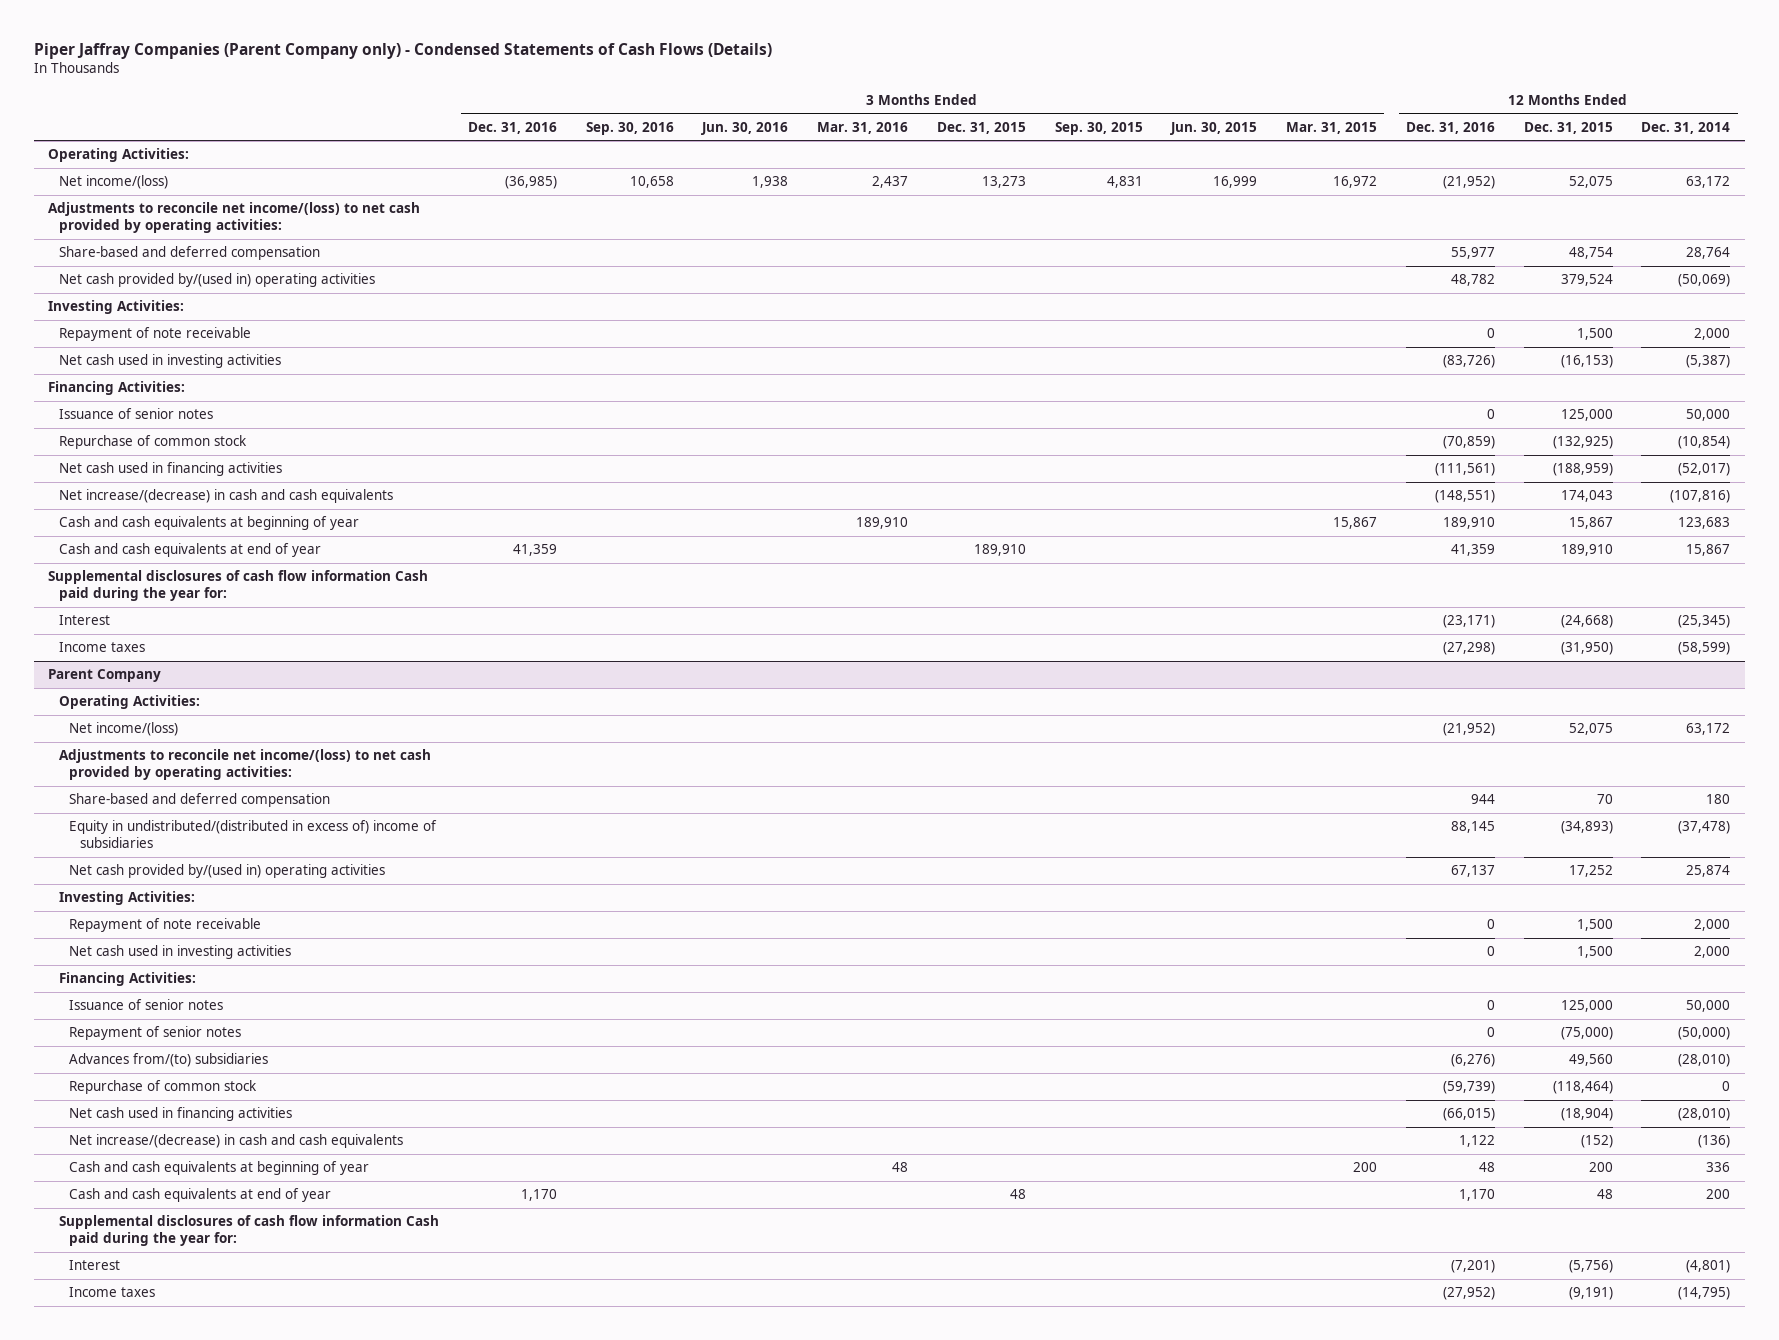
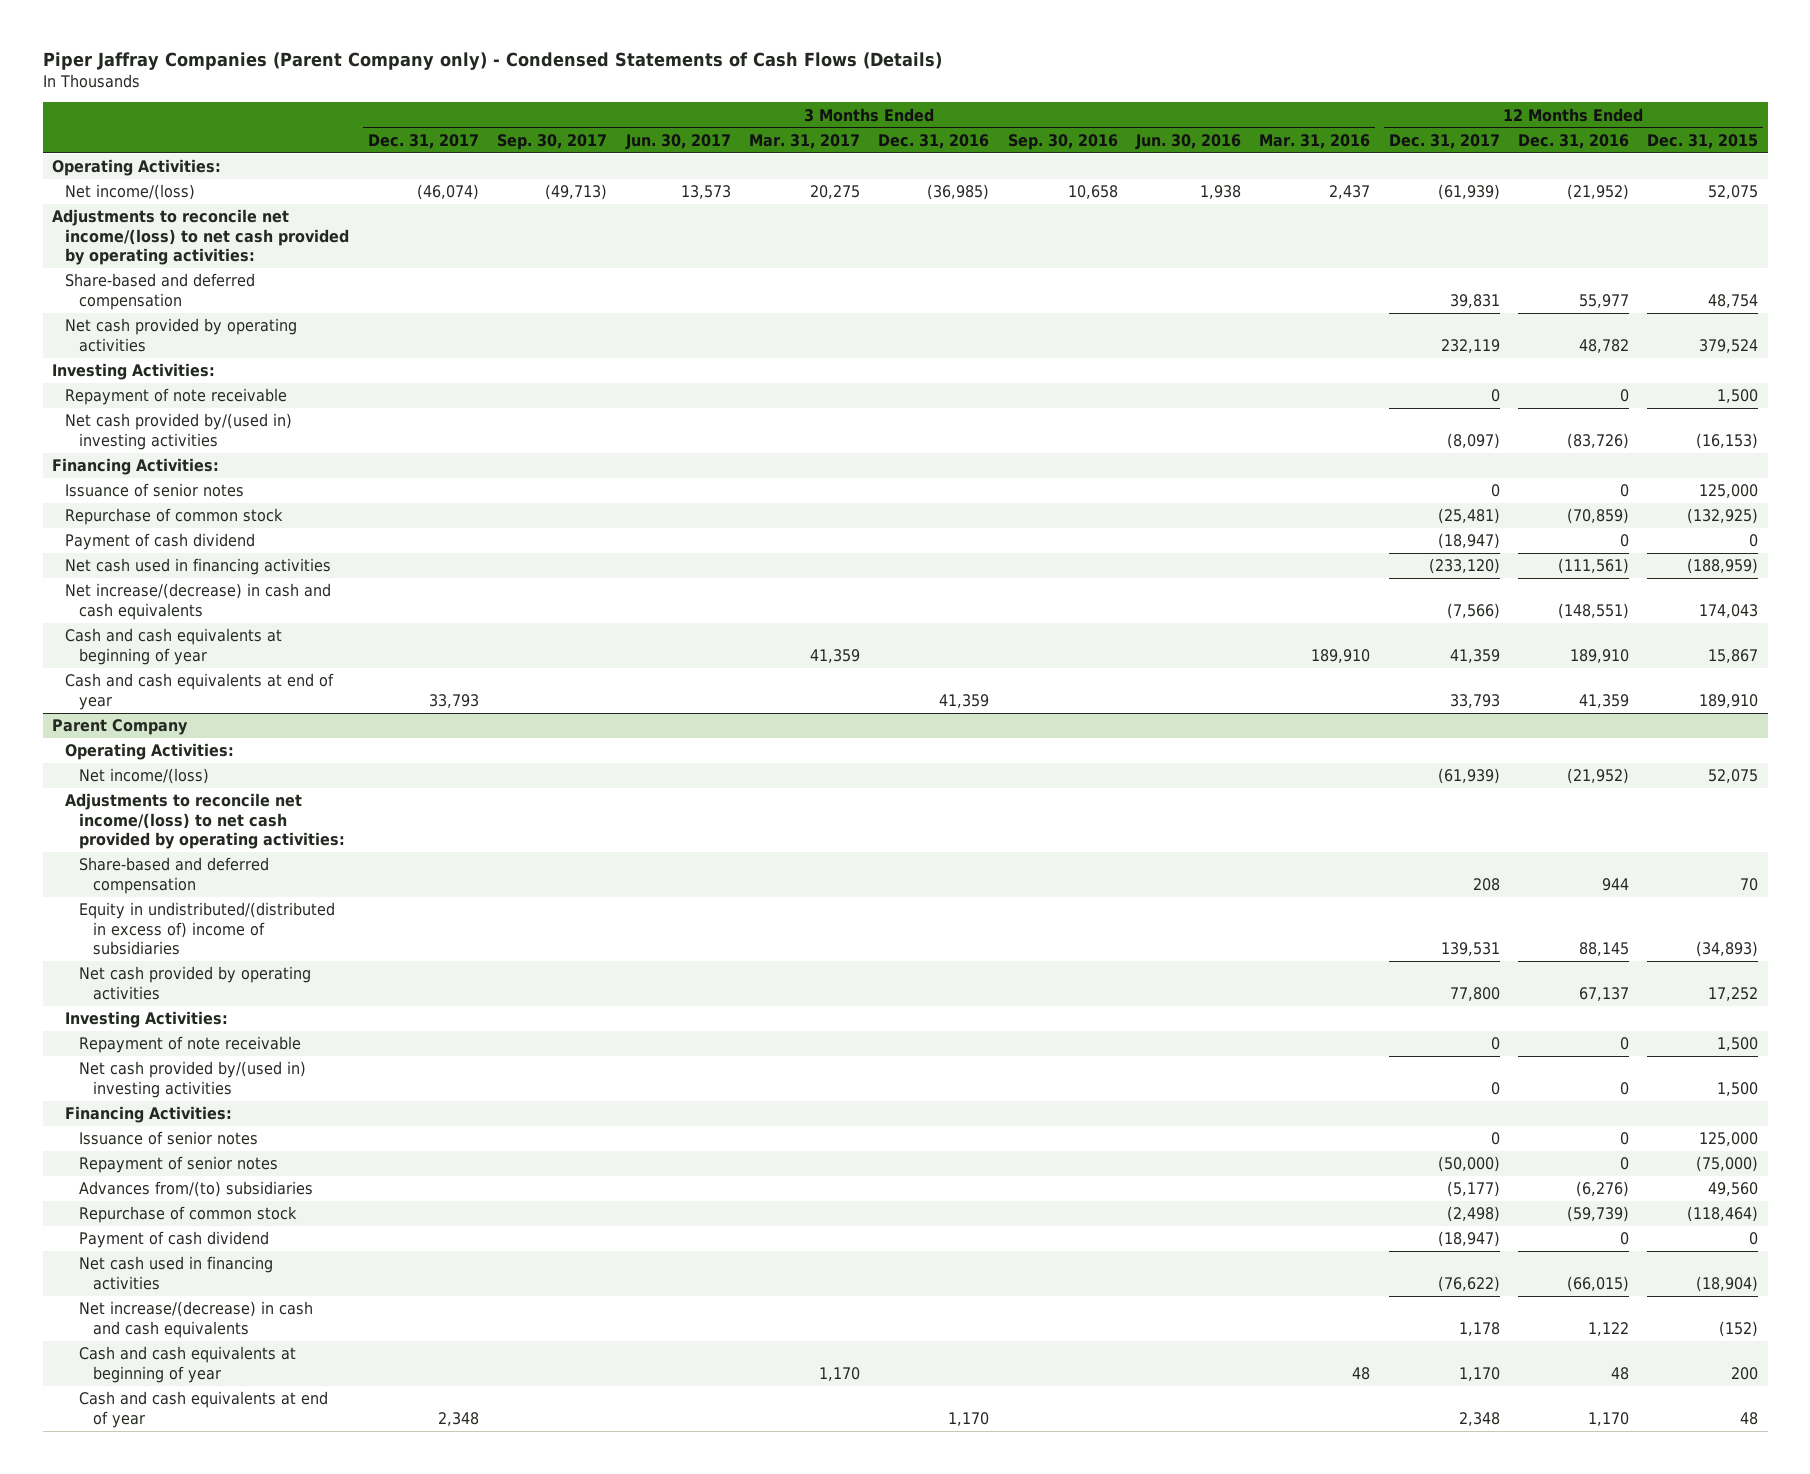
[936,121,1026,134] Dec. 31, 2015 -> none
[1054,121,1143,135] Sep. 30, 2015 -> none
[1170,121,1258,135] Jun. 30, 2015 -> none
[1286,121,1378,134] Mar. 31, 2015 -> none
[1641,121,1731,134] Dec. 31, 2014 -> none
none -> [367,133,479,149] Dec. 31, 2017
none -> [497,133,608,150] Sep. 30, 2017
none -> [624,133,731,150] Jun. 30, 2017
none -> [748,133,860,149] Mar. 31, 2017
none -> [1388,133,1500,149] Dec. 31, 2017
[58,273,375,288] Net cash provided by/(used in) operating activities -> [65,318,298,352] Net cash provided by operating activities
[58,354,281,369] Net cash used in investing activities -> [65,413,293,450] Net cash provided by/(used in) investing activities
none -> [65,533,256,551] Payment of cash dividend
[48,570,429,602] Supplemental disclosures of cash flow information Cash paid during the year for: -> none
[58,615,110,626] Interest -> none
[58,642,145,653] Income taxes -> none
[69,864,386,879] Net cash provided by/(used in) operating activities -> [79,966,312,1000] Net cash provided by operating activities
[69,945,292,960] Net cash used in investing activities -> [79,1061,307,1098] Net cash provided by/(used in) investing activities
none -> [79,1231,270,1249] Payment of cash dividend
[58,1215,439,1247] Supplemental disclosures of cash flow information Cash paid during the year for: -> none
[69,1260,121,1271] Interest -> none
[69,1287,156,1298] Income taxes -> none

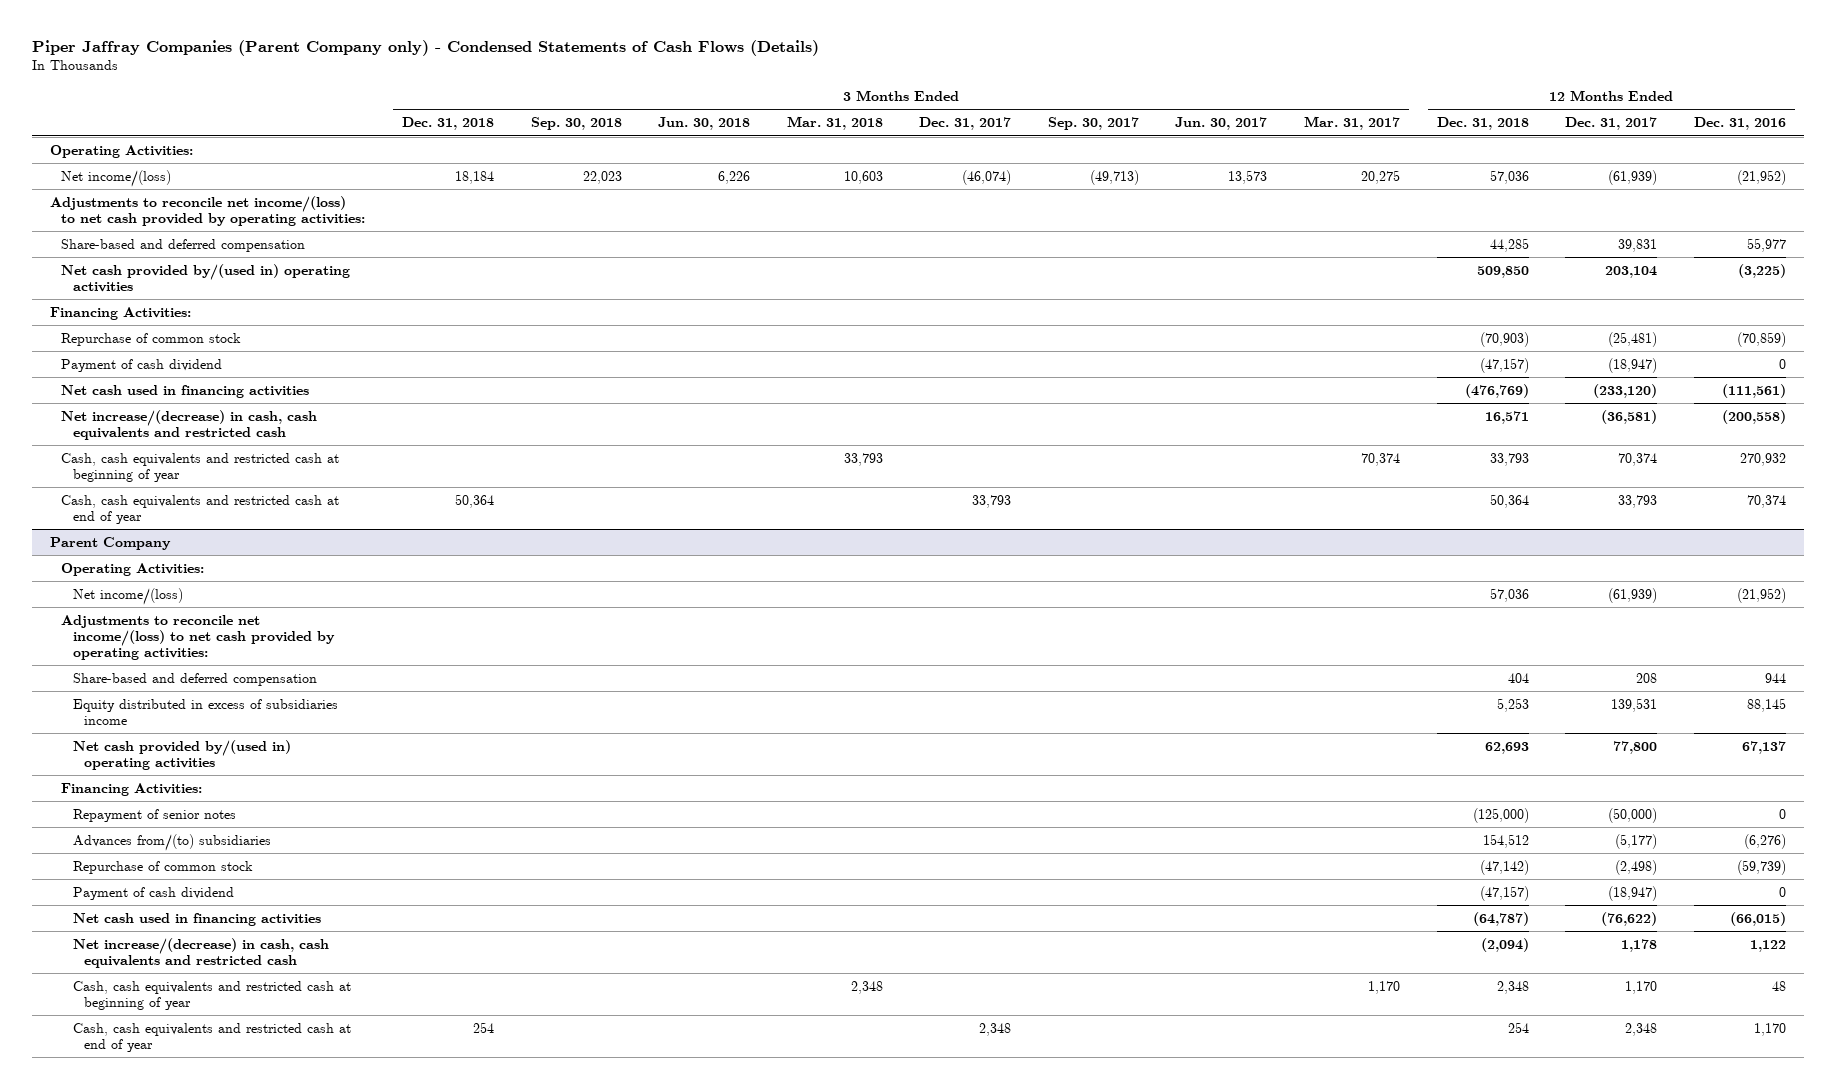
[878,133,990,149] Dec. 31, 2016 -> none
[1007,133,1118,150] Sep. 30, 2016 -> none
[1134,133,1241,150] Jun. 30, 2016 -> none
[1259,133,1371,149] Mar. 31, 2016 -> none
[1647,133,1759,149] Dec. 31, 2015 -> none
none -> [402,117,495,131] Dec. 31, 2018
none -> [530,117,622,131] Sep. 30, 2018
none -> [658,117,751,131] Jun. 30, 2018
none -> [786,116,883,131] Mar. 31, 2018
none -> [1436,117,1529,131] Dec. 31, 2018
[51,363,215,381] Investing Activities: -> none
[65,388,288,406] Repayment of note receivable -> none
[65,413,293,450] Net cash provided by/(used in) investing activities -> none
[65,318,298,352] Net cash provided by operating activities -> [61,263,351,292] Net cash provided by/(used in) operating activities
[1440,338,1500,353] 232,119 -> [1605,265,1658,278] 203,104
[1578,338,1629,353] 48,782 -> [1737,263,1786,278] (3,225)
[65,483,245,498] Issuance of senior notes -> none
[65,583,332,620] Net increase/(decrease) in cash and cash equivalents -> [61,409,318,440] Net increase/(decrease) in cash, cash equivalents and restricted cash
[1446,602,1500,619] (7,566) -> [1601,409,1658,424] (36,581)
[1557,602,1629,619] (148,551) -> [1721,409,1786,424] (200,558)
[65,628,283,665] Cash and cash equivalents at beginning of year -> [61,452,340,482] Cash, cash equivalents and restricted cash at beginning of year
[809,648,860,663] 41,359 -> [1361,452,1401,466] 70,374
[1449,648,1500,663] 41,359 -> [1618,452,1658,466] 70,374
[1569,648,1629,663] 189,910 -> [1739,452,1786,466] 270,932
[65,673,335,710] Cash and cash equivalents at end of year -> [61,494,340,524] Cash, cash equivalents and restricted cash at end of year
[1578,693,1629,708] 41,359 -> [1746,494,1786,508] 70,374
[65,1011,229,1029] Investing Activities: -> none
[79,1036,302,1054] Repayment of note receivable -> none
[79,1061,307,1098] Net cash provided by/(used in) investing activities -> none
[79,902,336,955] Equity in undistributed/(distributed in excess of) income of subsidiaries -> [72,698,338,725] Equity distributed in excess of subsidiaries income
[79,966,312,1000] Net cash provided by operating activities -> [72,739,291,770] Net cash provided by/(used in) operating activities
[79,1131,259,1146] Issuance of senior notes -> none
[79,1301,314,1338] Net increase/(decrease) in cash and cash equivalents -> [72,937,329,968] Net increase/(decrease) in cash, cash equivalents and restricted cash
[79,1346,297,1383] Cash and cash equivalents at beginning of year -> [72,980,351,1010] Cash, cash equivalents and restricted cash at beginning of year
[79,1391,329,1428] Cash and cash equivalents at end of year -> [72,1022,351,1052] Cash, cash equivalents and restricted cash at end of year

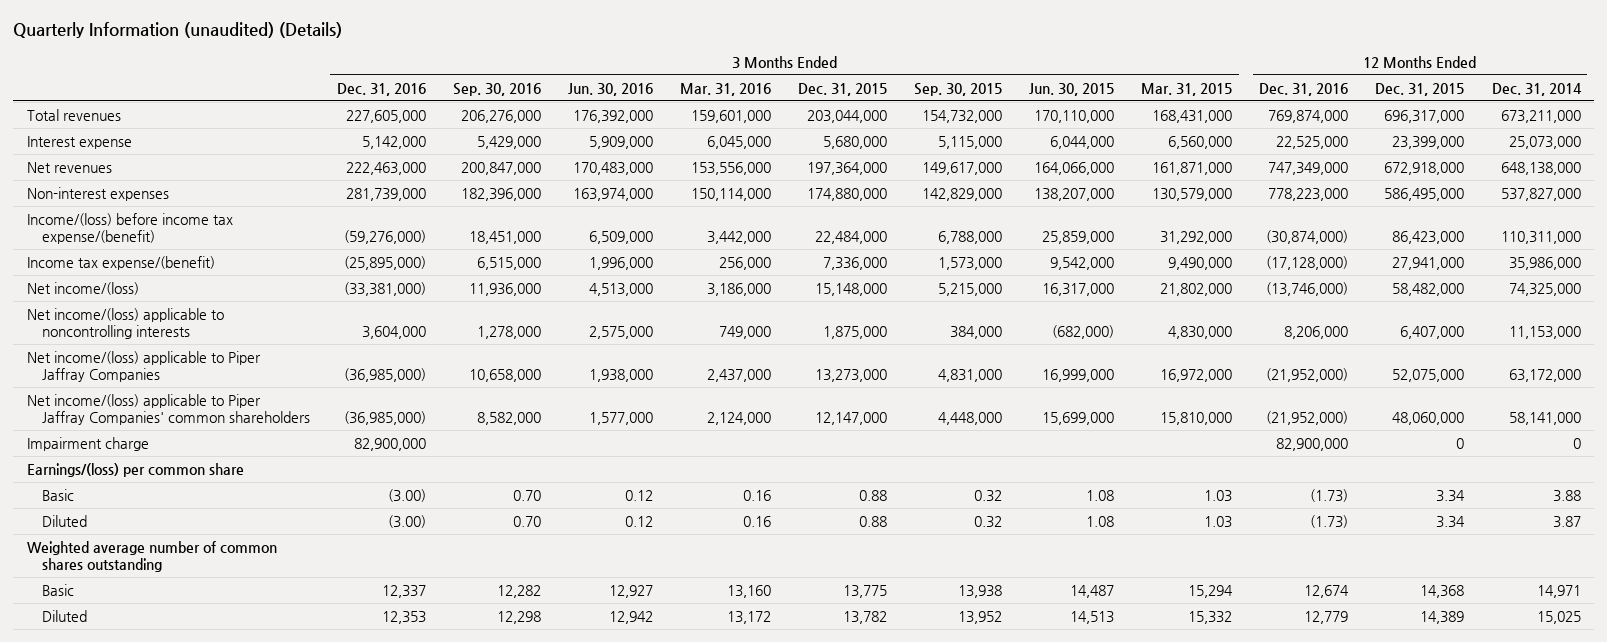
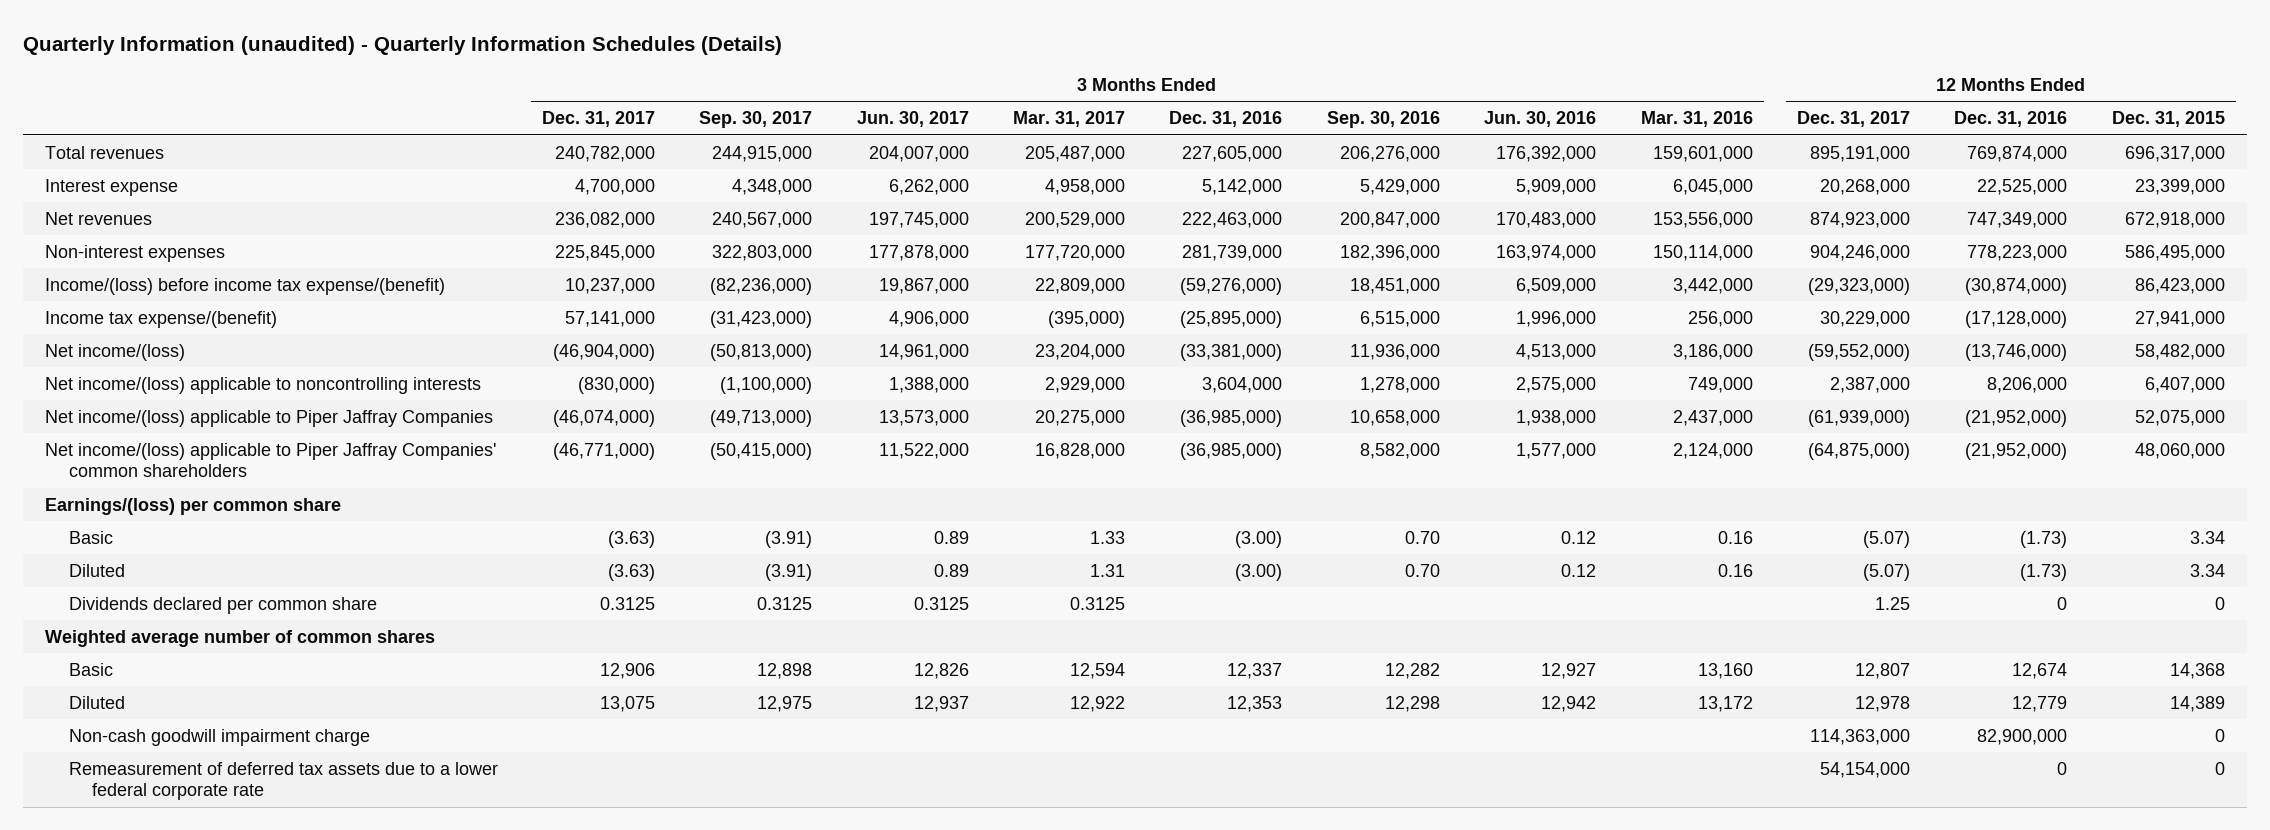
[13,22,343,39] Quarterly Information (unaudited) (Details) -> [23,35,783,55] Quarterly Information (unaudited) - Quarterly Information Schedules (Details)
[798,82,888,96] Dec. 31, 2015 -> none
[914,82,1003,96] Sep. 30, 2015 -> none
[1029,82,1115,96] Jun. 30, 2015 -> none
[1141,82,1233,96] Mar. 31, 2015 -> none
[1491,82,1582,96] Dec. 31, 2014 -> none
none -> [541,111,655,128] Dec. 31, 2017
none -> [699,111,813,129] Sep. 30, 2017
none -> [856,111,969,128] Jun. 30, 2017
none -> [1013,111,1126,128] Mar. 31, 2017
none -> [1796,111,1910,128] Dec. 31, 2017
[26,436,149,451] Impairment charge -> none
none -> [68,596,377,614] Dividends declared per common share
[26,540,277,572] Weighted average number of common shares outstanding -> [45,629,436,647] Weighted average number of common shares
none -> [68,728,370,746] Non-cash goodwill impairment charge
none -> [68,761,498,801] Remeasurement of deferred tax assets due to a lower federal corporate rate

